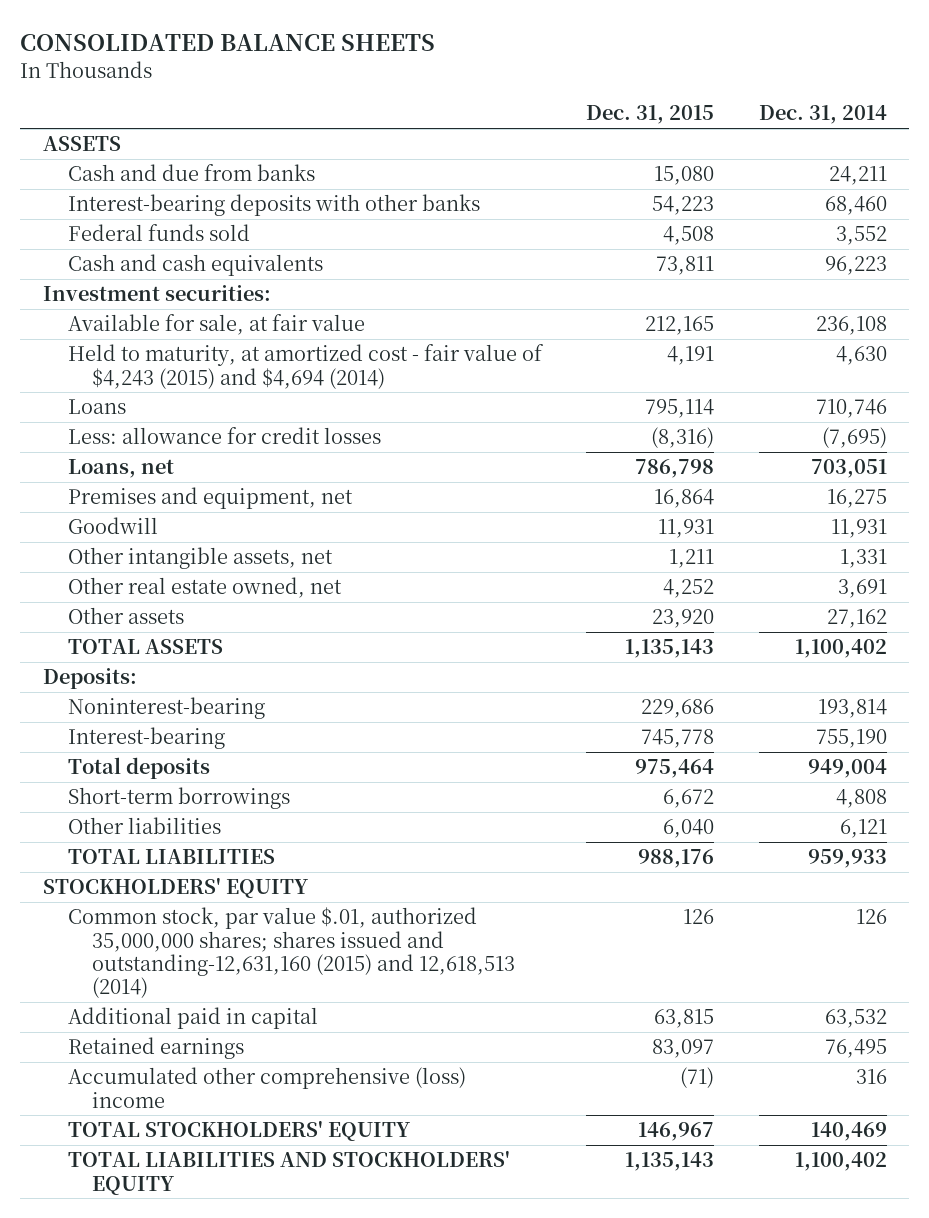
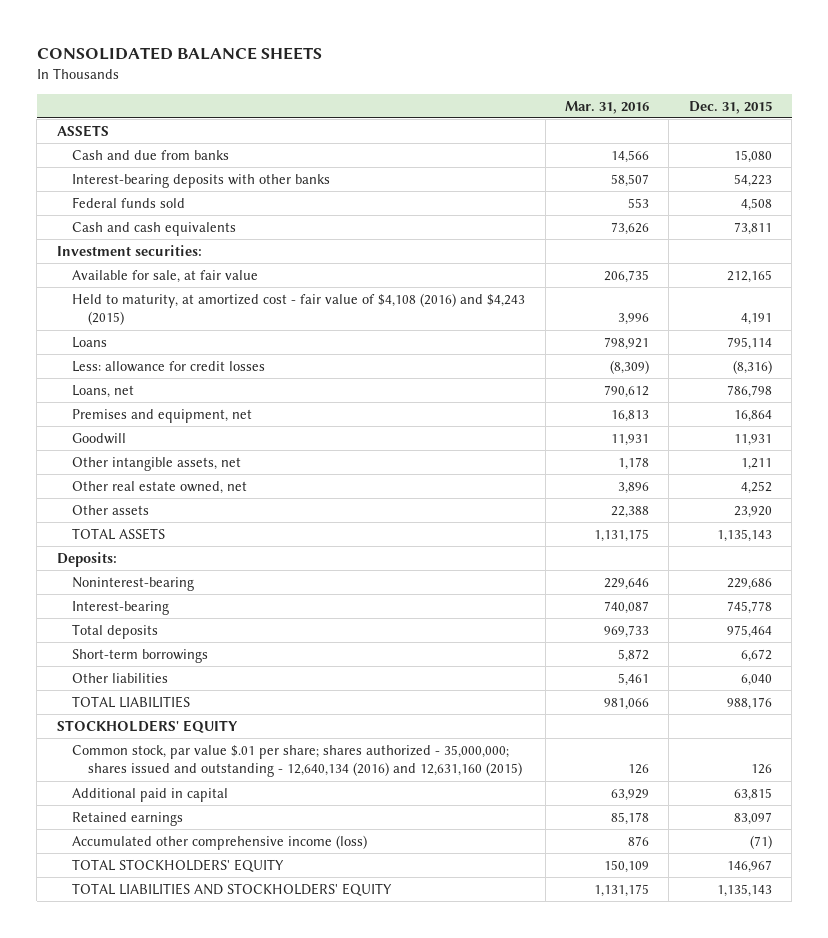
[758,105,887,125] Dec. 31, 2014 -> none
none -> [565,100,650,114] Mar. 31, 2016
[67,344,544,389] Held to maturity, at amortized cost - fair value of $4,243 (2015) and $4,694 (2014) -> [72,292,526,326] Held to maturity, at amortized cost - fair value of $4,108 (2016) and $4,243 (2015)
[67,907,516,999] Common stock, par value $.01, authorized 35,000,000 shares; shares issued and outstanding-12,631,160 (2015) and 12,618,513 (2014) -> [72,744,522,778] Common stock, par value $.01 per share; shares authorized - 35,000,000; shares issued and outstanding - 12,640,134 (2016) and 12,631,160 (2015)
[67,1067,466,1108] Accumulated other comprehensive (loss) income -> [72,834,368,850] Accumulated other comprehensive income (loss)

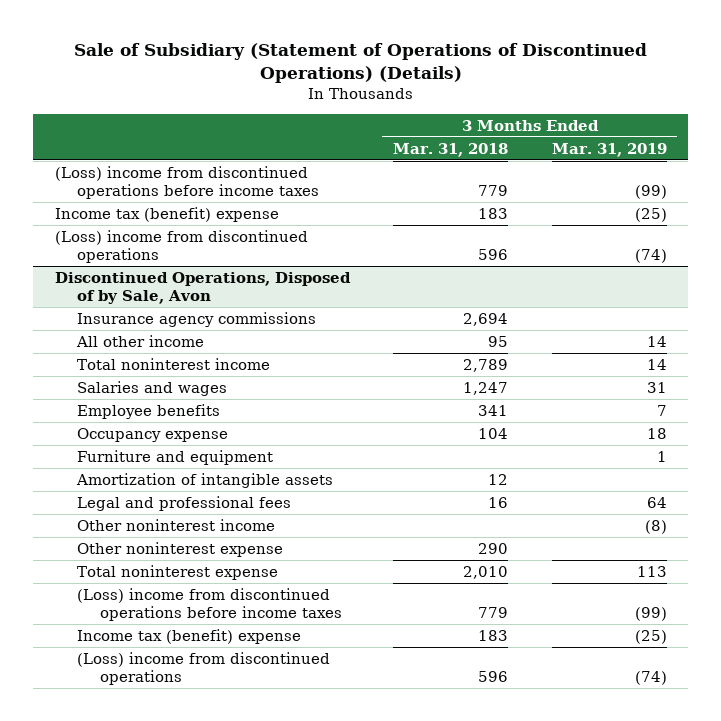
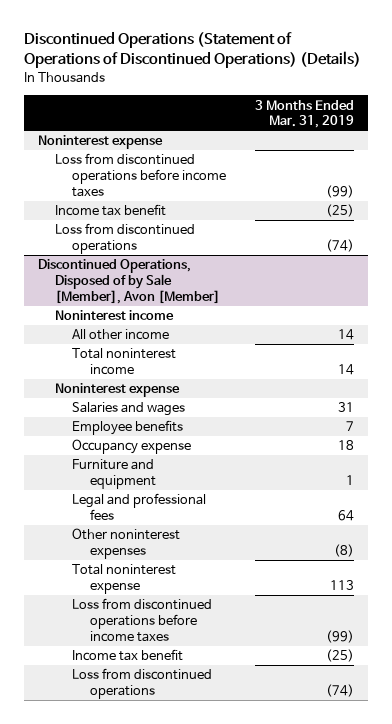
[73,43,647,84] Sale of Subsidiary (Statement of Operations of Discontinued Operations) (Details) -> [23,31,361,69] Discontinued Operations (Statement of Operations of Discontinued Operations) (Details)
[393,142,509,157] Mar. 31, 2018 -> none
[77,311,317,327] Insurance agency commissions -> none
none -> [37,135,163,150] Noninterest expense
[54,165,320,200] (Loss) income from discontinued operations before income taxes -> [55,153,227,197] Loss from discontinued operations before income taxes
[54,206,279,222] Income tax (benefit) expense -> [55,204,167,217] Income tax benefit
[54,229,308,264] (Loss) income from discontinued operations -> [55,223,196,255] Loss from discontinued operations
[54,271,351,305] Discontinued Operations, Disposed of by Sale, Avon -> [37,259,221,304] Discontinued Operations, Disposed of by Sale [Member], Avon [Member]
none -> [55,310,175,321] Noninterest income
none -> [55,383,181,398] Noninterest expense
[76,472,334,488] Amortization of intangible assets -> none
[77,541,284,557] Other noninterest expense -> none
[77,518,276,531] Other noninterest income -> [72,528,181,560] Other noninterest expenses
[77,587,342,622] (Loss) income from discontinued operations before income taxes -> [72,598,213,642] Loss from discontinued operations before income taxes
[77,628,302,644] Income tax (benefit) expense -> [72,649,184,662] Income tax benefit
[77,651,331,686] (Loss) income from discontinued operations -> [72,668,213,700] Loss from discontinued operations

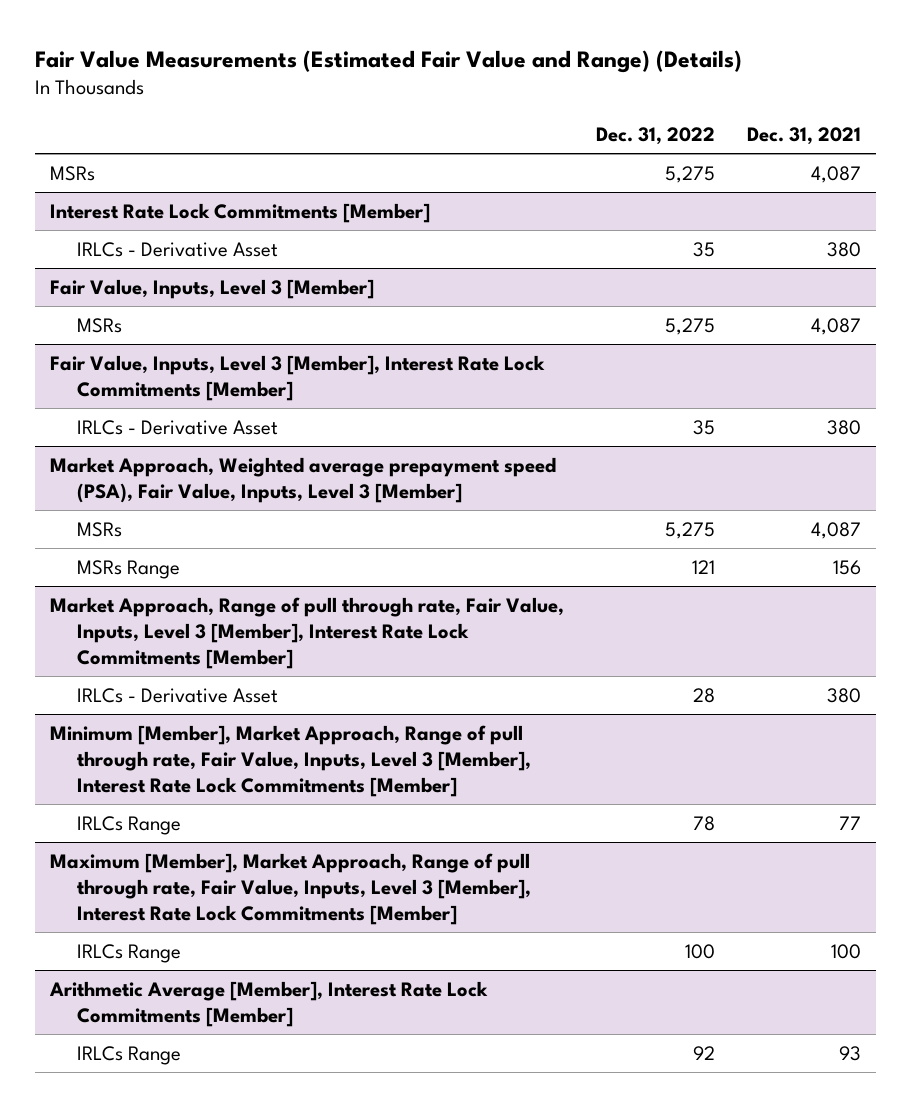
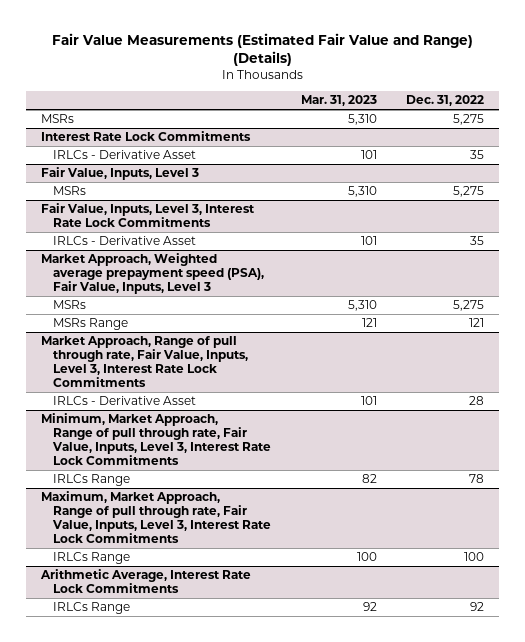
[746,127,861,146] Dec. 31, 2021 -> none
none -> [300,94,377,106] Mar. 31, 2023
[50,202,431,223] Interest Rate Lock Commitments [Member] -> [40,131,251,142] Interest Rate Lock Commitments
[50,278,375,299] Fair Value, Inputs, Level 3 [Member] -> [40,167,199,181] Fair Value, Inputs, Level 3
[50,354,546,401] Fair Value, Inputs, Level 3 [Member], Interest Rate Lock Commitments [Member] -> [40,203,255,228] Fair Value, Inputs, Level 3, Interest Rate Lock Commitments
[50,456,557,503] Market Approach, Weighted average prepayment speed (PSA), Fair Value, Inputs, Level 3 [Member] -> [40,253,265,294] Market Approach, Weighted average prepayment speed (PSA), Fair Value, Inputs, Level 3
[50,596,565,669] Market Approach, Range of pull through rate, Fair Value, Inputs, Level 3 [Member], Interest Rate Lock Commitments [Member] -> [40,336,249,387] Market Approach, Range of pull through rate, Fair Value, Inputs, Level 3, Interest Rate Lock Commitments
[50,724,531,797] Minimum [Member], Market Approach, Range of pull through rate, Fair Value, Inputs, Level 3 [Member], Interest Rate Lock Commitments [Member] -> [40,413,272,465] Minimum, Market Approach, Range of pull through rate, Fair Value, Inputs, Level 3, Interest Rate Lock Commitments
[50,852,531,925] Maximum [Member], Market Approach, Range of pull through rate, Fair Value, Inputs, Level 3 [Member], Interest Rate Lock Commitments [Member] -> [40,491,272,543] Maximum, Market Approach, Range of pull through rate, Fair Value, Inputs, Level 3, Interest Rate Lock Commitments
[49,980,489,1027] Arithmetic Average [Member], Interest Rate Lock Commitments [Member] -> [39,569,251,594] Arithmetic Average, Interest Rate Lock Commitments

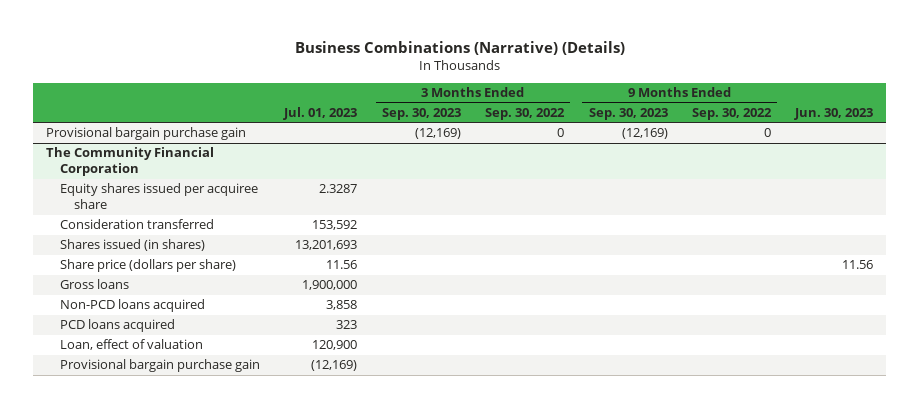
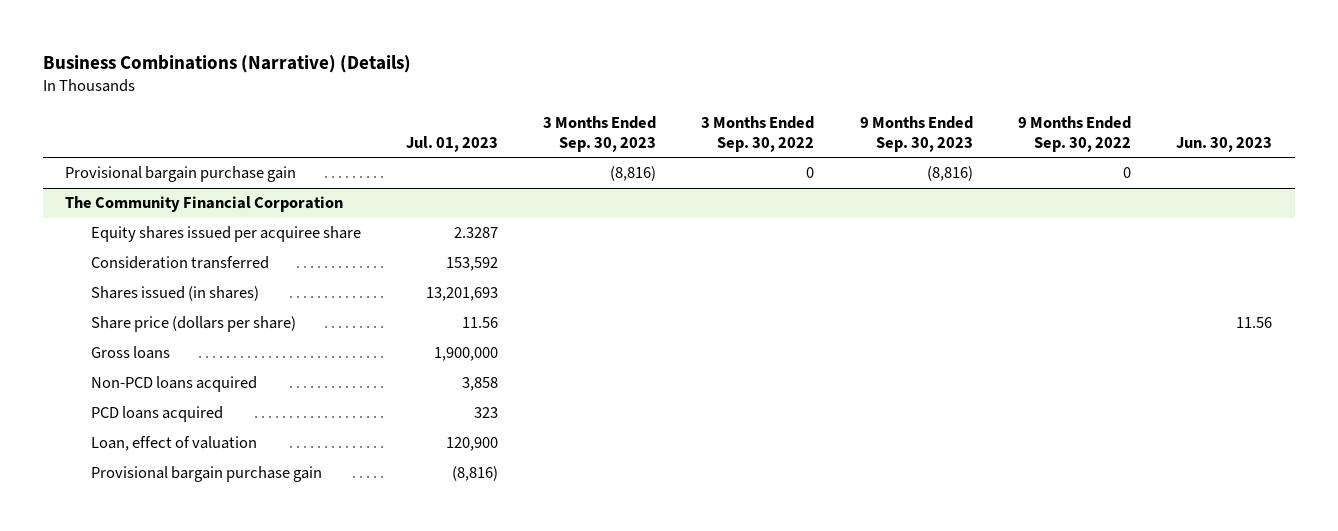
[414,128,461,140] (12,169) -> [610,166,657,182] (8,816)
[621,128,668,140] (12,169) -> [926,166,973,182] (8,816)
[311,360,358,372] (12,169) -> [452,466,499,482] (8,816)

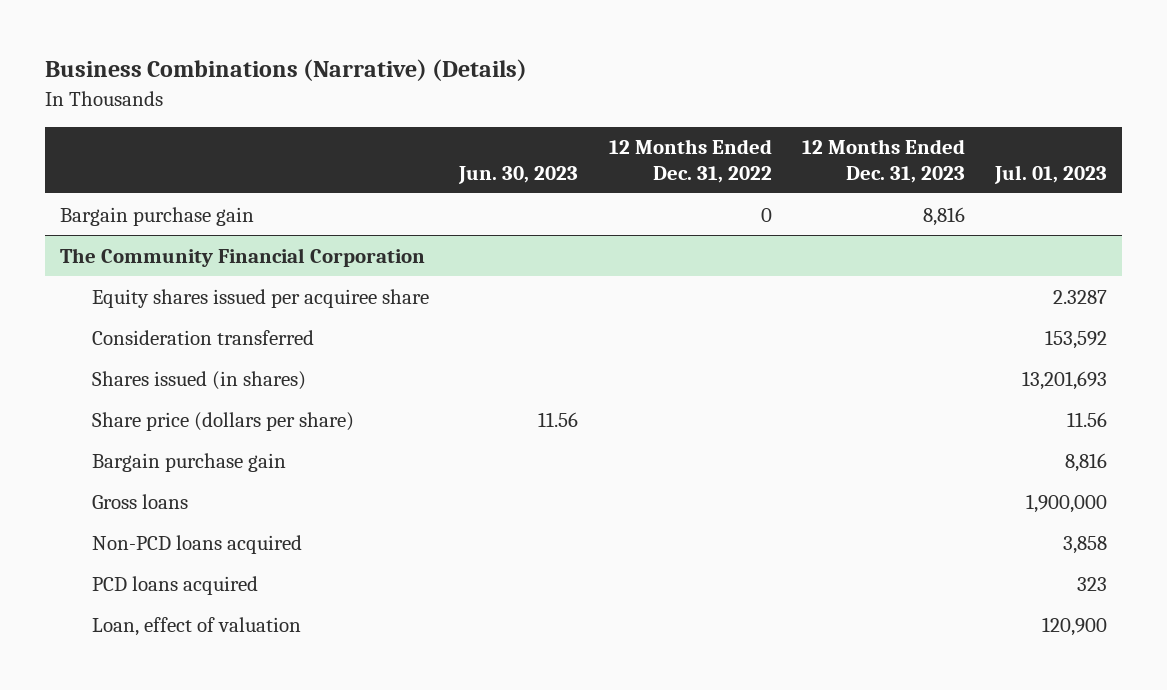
[543,116,657,153] 3 Months Ended Sep. 30, 2023 -> none
[701,116,815,153] 3 Months Ended Sep. 30, 2022 -> none
[859,116,973,153] 9 Months Ended Sep. 30, 2023 -> none
[1017,116,1131,153] 9 Months Ended Sep. 30, 2022 -> none
none -> [608,139,772,183] 12 Months Ended Dec. 31, 2022
none -> [801,139,965,183] 12 Months Ended Dec. 31, 2023
[65,166,297,183] Provisional bargain purchase gain -> [60,206,255,226] Bargain purchase gain
none -> [92,452,287,472] Bargain purchase gain
[90,466,322,483] Provisional bargain purchase gain -> none

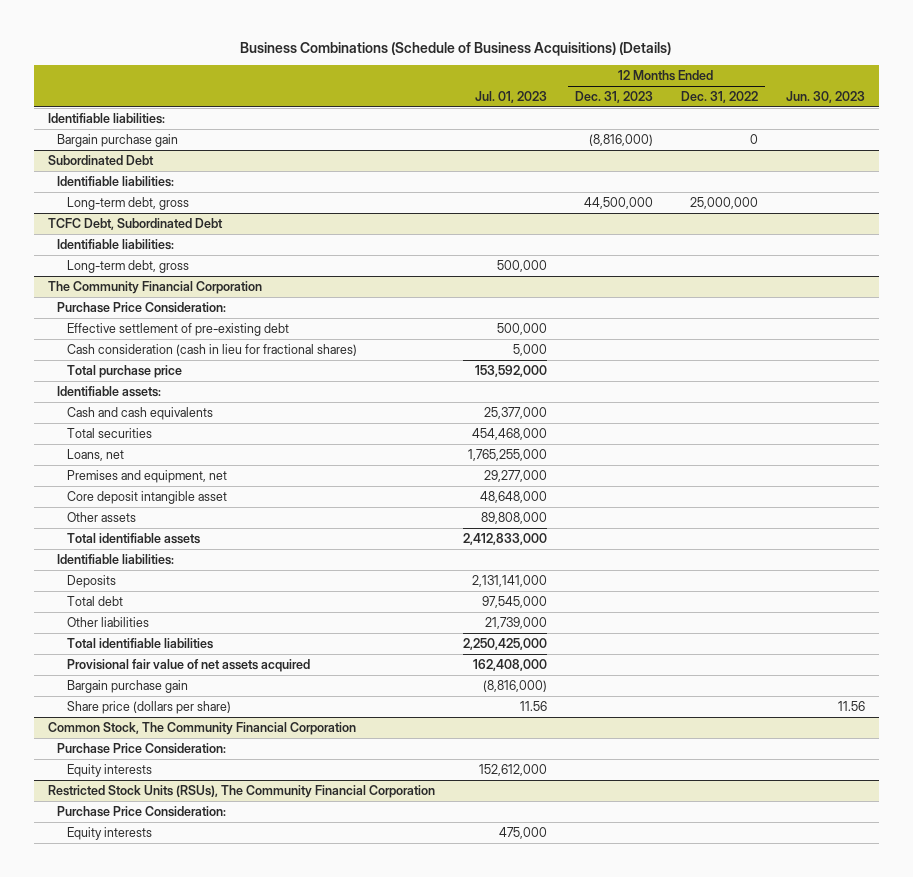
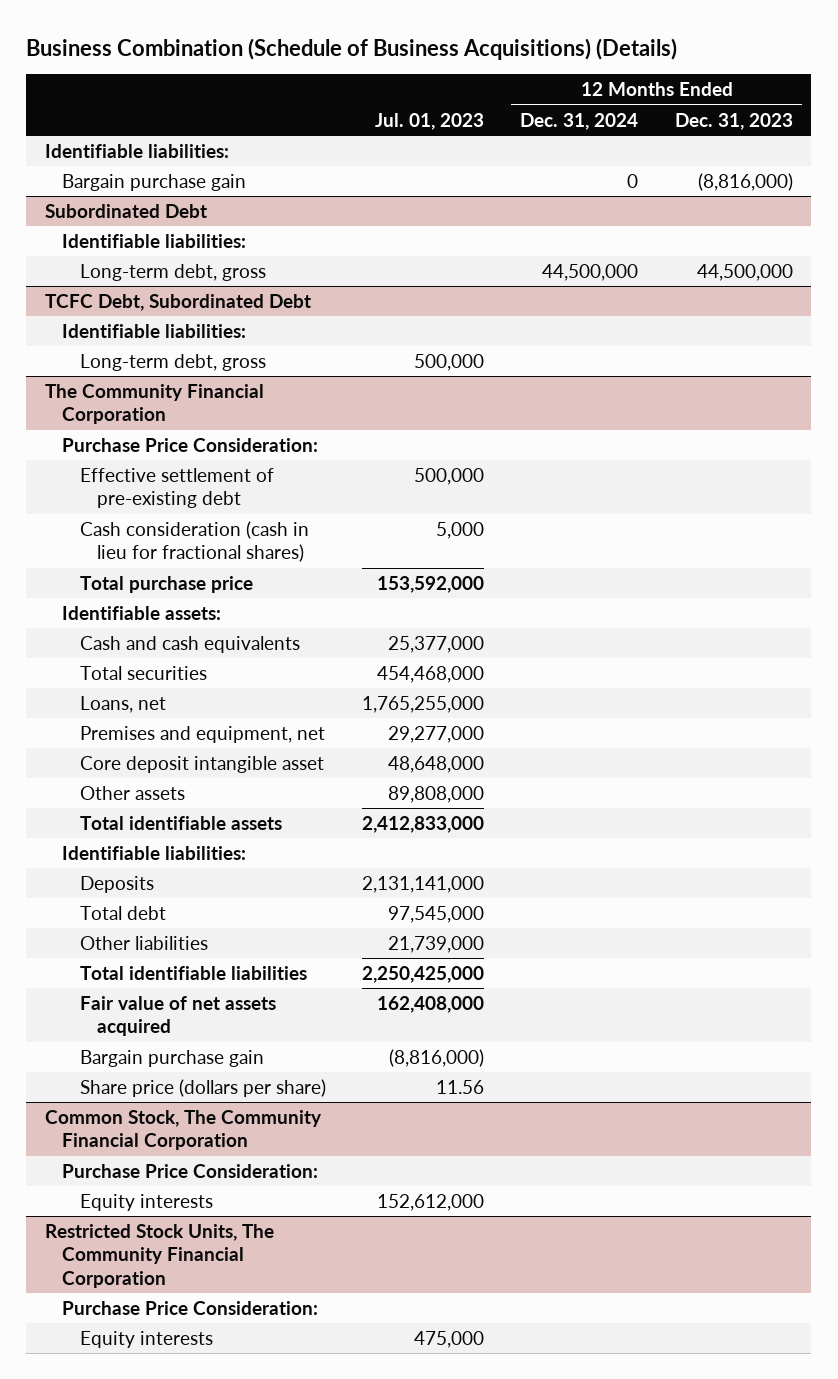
[240,41,672,56] Business Combinations (Schedule of Business Acquisitions) (Details) -> [26,37,678,60] Business Combination (Schedule of Business Acquisitions) (Details)
[680,90,758,103] Dec. 31, 2022 -> none
[785,90,865,103] Jun. 30, 2023 -> none
none -> [520,112,639,130] Dec. 31, 2024
[66,658,310,672] Provisional fair value of net assets acquired -> [79,995,276,1037] Fair value of net assets acquired
[47,784,435,798] Restricted Stock Units (RSUs), The Community Financial Corporation -> [44,1223,274,1288] Restricted Stock Units, The Community Financial Corporation

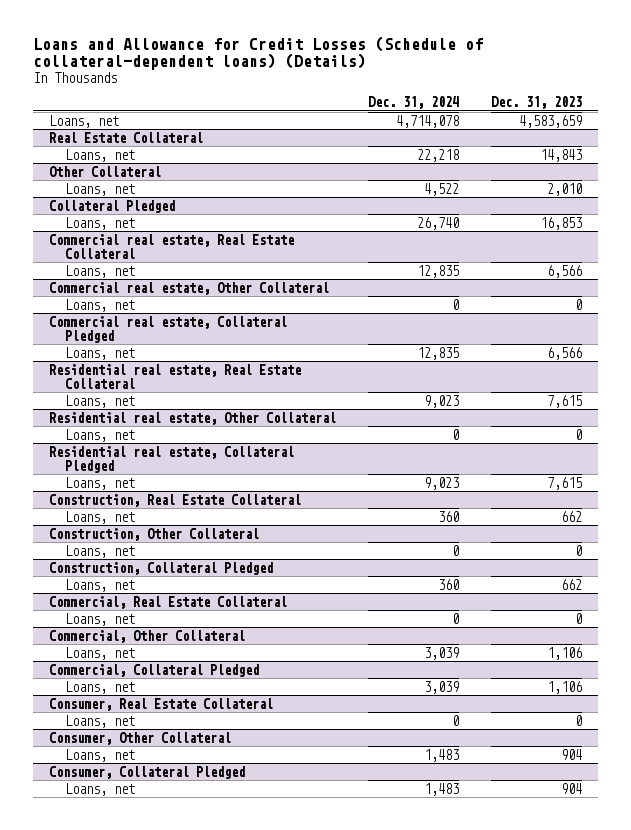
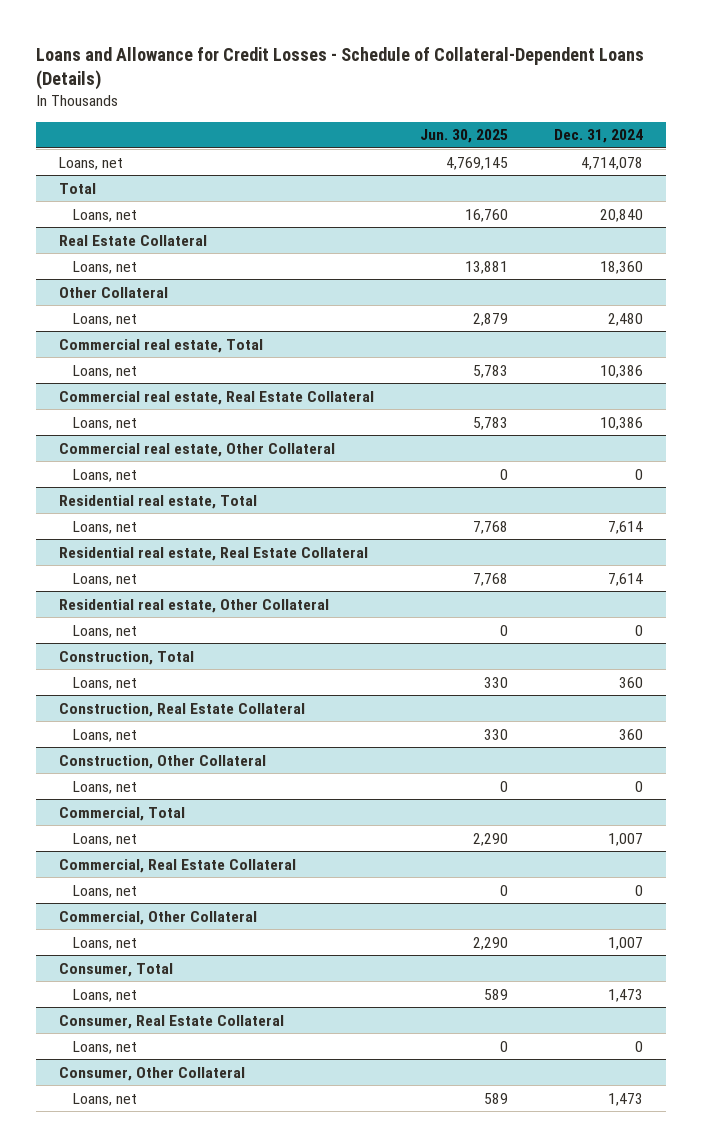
[32,36,483,71] Loans and Allowance for Credit Losses (Schedule of collateral-dependent loans) (Details) -> [36,46,645,90] Loans and Allowance for Credit Losses - Schedule of Collateral-Dependent Loans (Details)
[491,96,583,110] Dec. 31, 2023 -> none
none -> [420,129,509,144] Jun. 30, 2025
none -> [59,182,97,194] Total
none -> [72,208,137,222] Loans, net
[417,148,460,162] 22,218 -> [600,260,644,274] 18,360
[48,199,175,213] Collateral Pledged -> none
[424,182,460,196] 4,522 -> [608,312,644,326] 2,480
none -> [59,338,264,353] Commercial real estate, Total
[417,216,460,230] 26,740 -> [600,364,644,378] 10,386
[417,264,460,278] 12,835 -> [600,416,644,430] 10,386
[48,315,287,343] Commercial real estate, Collateral Pledged -> none
none -> [59,494,258,509] Residential real estate, Total
[417,346,460,360] 12,835 -> [608,520,644,534] 7,614
[424,394,460,408] 9,023 -> [608,572,644,586] 7,614
[48,445,294,473] Residential real estate, Collateral Pledged -> none
none -> [59,650,195,665] Construction, Total
[424,476,460,490] 9,023 -> [619,676,644,688] 360
[48,561,273,575] Construction, Collateral Pledged -> none
none -> [59,806,186,821] Commercial, Total
[438,578,460,590] 360 -> [608,832,644,846] 1,007
[48,663,259,677] Commercial, Collateral Pledged -> none
[424,646,460,660] 3,039 -> [608,936,644,950] 1,007
none -> [59,962,174,977] Consumer, Total
[424,680,460,694] 3,039 -> [608,988,644,1002] 1,473
[48,765,245,779] Consumer, Collateral Pledged -> none
[65,782,136,796] Loans, net -> none
[424,748,460,762] 1,483 -> [608,1092,644,1106] 1,473

